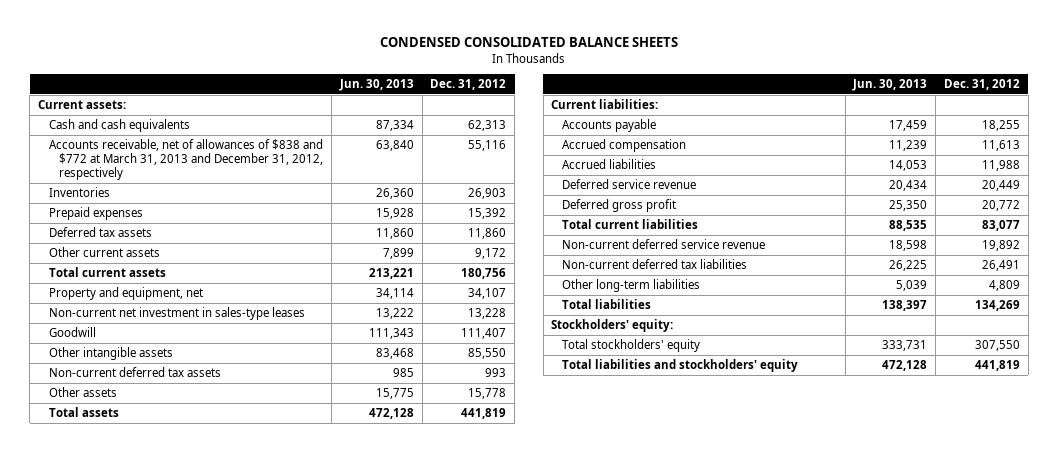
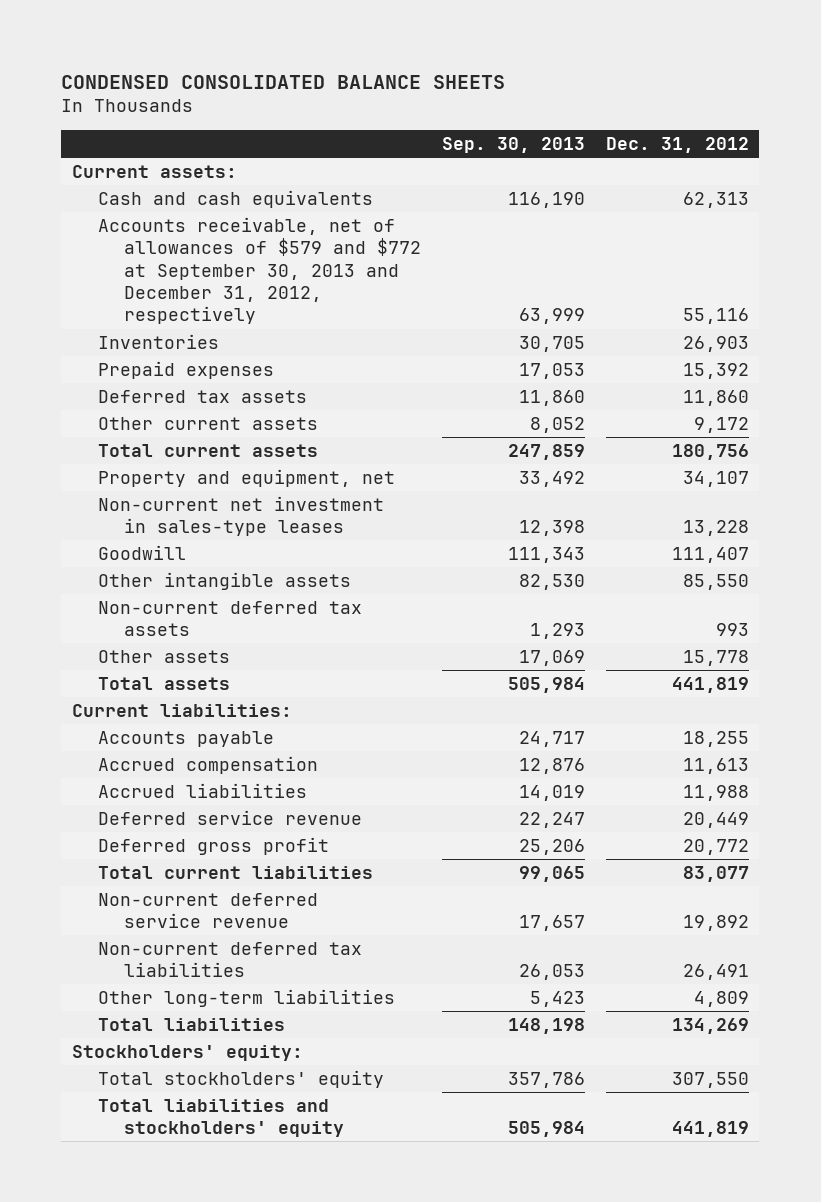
[338,79,414,92] Jun. 30, 2013 -> none
none -> [442,137,586,154] Sep. 30, 2013
[48,139,324,181] Accounts receivable, net of allowances of $838 and $772 at March 31, 2013 and December 31, 2012, respectively -> [98,216,422,325] Accounts receivable, net of allowances of $579 and $772 at September 30, 2013 and December 31, 2012, respectively

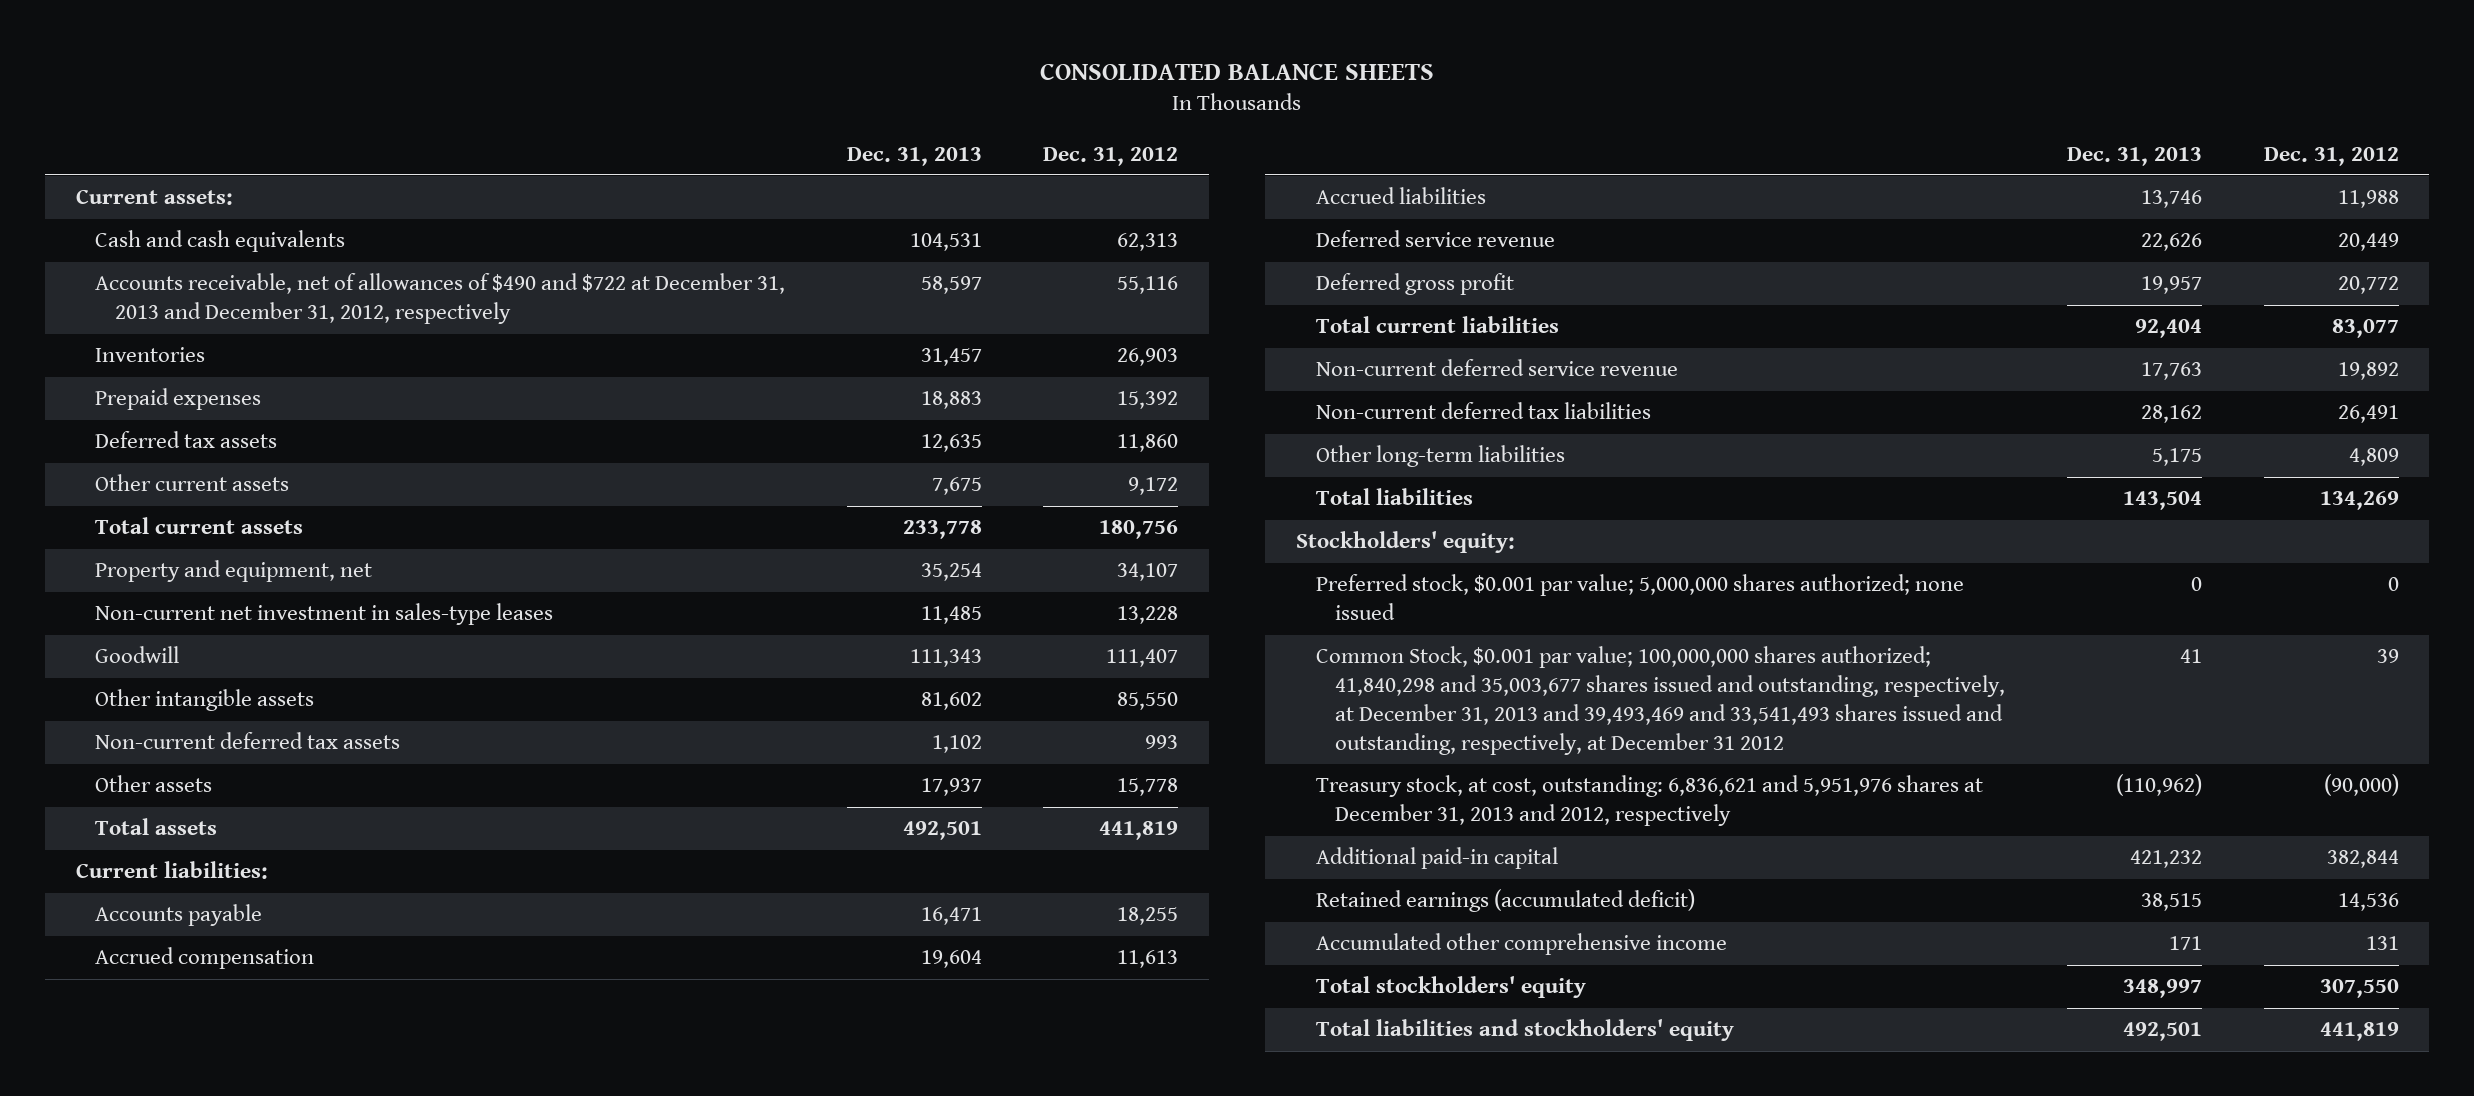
[61,74,506,89] CONDENSED CONSOLIDATED BALANCE SHEETS -> [1040,62,1435,80] CONSOLIDATED BALANCE SHEETS
[442,137,586,154] Sep. 30, 2013 -> none
none -> [846,146,982,166] Dec. 31, 2013
[98,216,422,325] Accounts receivable, net of allowances of $579 and $772 at September 30, 2013 and December 31, 2012, respectively -> [95,273,786,325] Accounts receivable, net of allowances of $490 and $722 at December 31, 2013 and December 31, 2012, respectively
none -> [1315,574,1964,621] Preferred stock, $0.001 par value; 5,000,000 shares authorized; none issued
none -> [1315,646,2006,756] Common Stock, $0.001 par value; 100,000,000 shares authorized; 41,840,298 and 35,003,677 shares issued and outstanding, respectively, at December 31, 2013 and 39,493,469 and 33,541,493 shares issued and outstanding, respectively, at December 31 2012
none -> [1315,775,1983,827] Treasury stock, at cost, outstanding: 6,836,621 and 5,951,976 shares at December 31, 2013 and 2012, respectively
none -> [1315,847,1558,870] Additional paid-in capital
none -> [1315,889,1695,913] Retained earnings (accumulated deficit)
none -> [1315,933,1727,956] Accumulated other comprehensive income

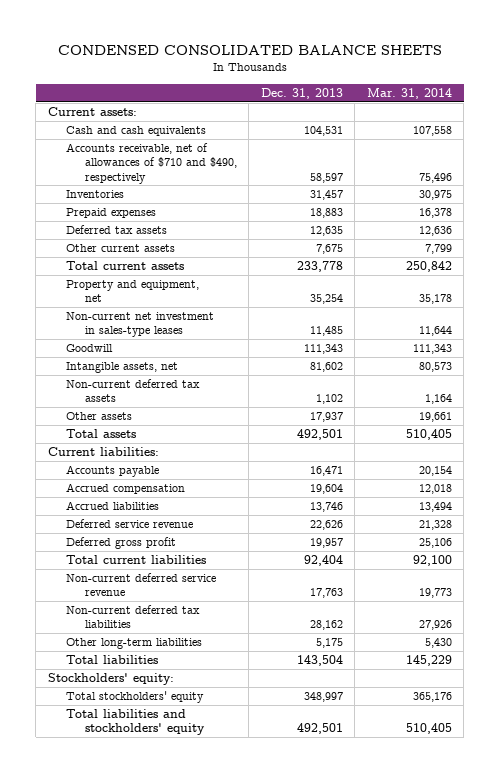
[1040,62,1435,80] CONSOLIDATED BALANCE SHEETS -> [57,44,442,55] CONDENSED CONSOLIDATED BALANCE SHEETS
[1043,146,1179,166] Dec. 31, 2012 -> none
none -> [366,87,452,99] Mar. 31, 2014
[95,273,786,325] Accounts receivable, net of allowances of $490 and $722 at December 31, 2013 and December 31, 2012, respectively -> [66,143,237,184] Accounts receivable, net of allowances of $710 and $490, respectively
[95,689,315,712] Other intangible assets -> [66,362,179,374] Intangible assets, net
[1315,574,1964,621] Preferred stock, $0.001 par value; 5,000,000 shares authorized; none issued -> none
[1315,646,2006,756] Common Stock, $0.001 par value; 100,000,000 shares authorized; 41,840,298 and 35,003,677 shares issued and outstanding, respectively, at December 31, 2013 and 39,493,469 and 33,541,493 shares issued and outstanding, respectively, at December 31 2012 -> none
[1315,775,1983,827] Treasury stock, at cost, outstanding: 6,836,621 and 5,951,976 shares at December 31, 2013 and 2012, respectively -> none
[1315,847,1558,870] Additional paid-in capital -> none
[1315,889,1695,913] Retained earnings (accumulated deficit) -> none
[1315,933,1727,956] Accumulated other comprehensive income -> none

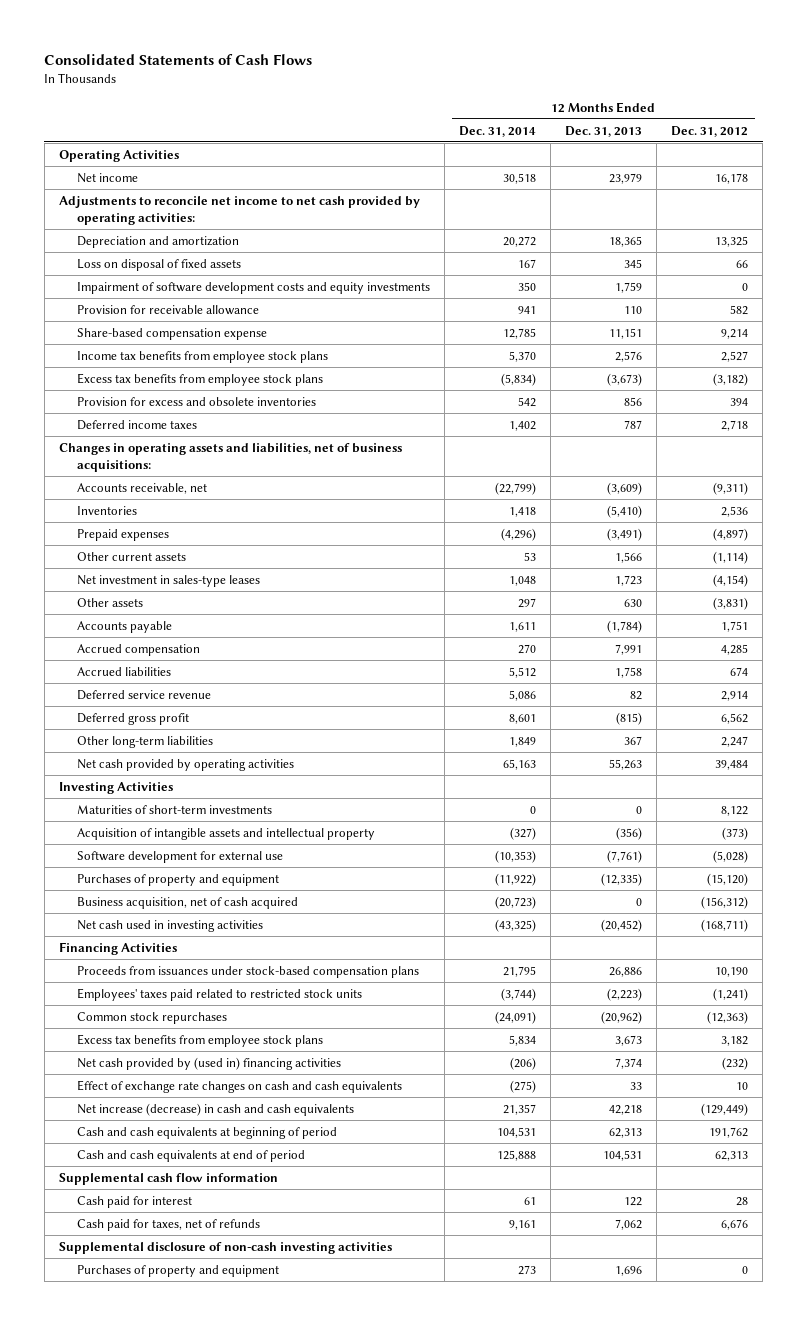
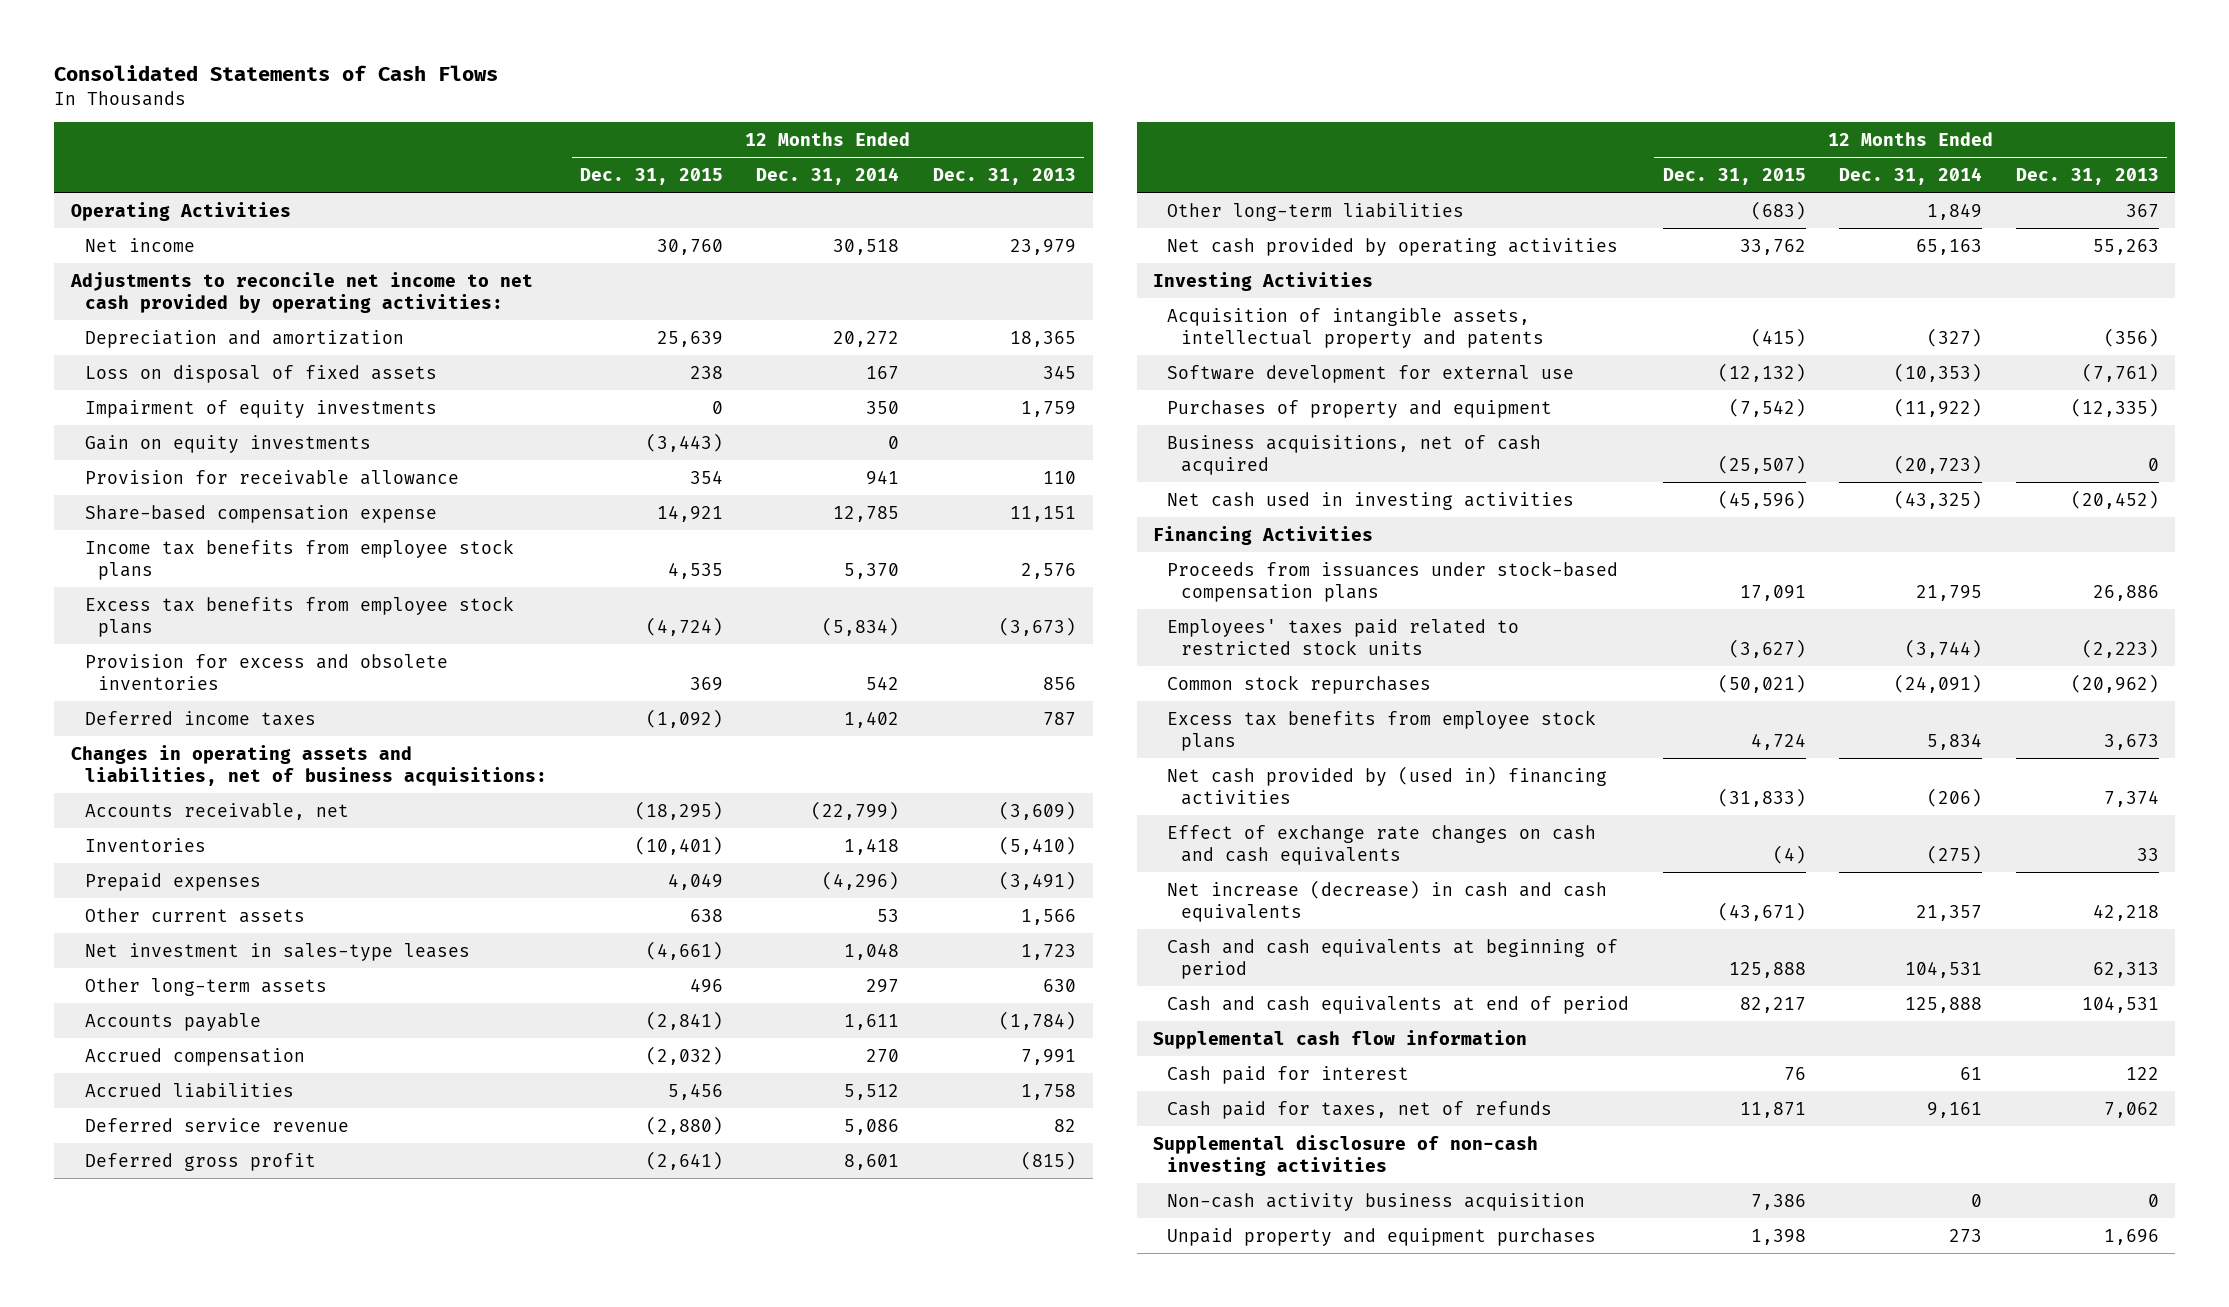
[671,125,749,137] Dec. 31, 2012 -> none
none -> [579,167,723,185] Dec. 31, 2015
[76,281,430,294] Impairment of software development costs and equity investments -> [84,399,437,418] Impairment of equity investments
none -> [84,434,371,453] Gain on equity investments
[76,597,143,607] Other assets -> [84,977,327,996] Other long-term assets
[76,804,272,814] Maturities of short-term investments -> none
[76,827,375,840] Acquisition of intangible assets and intellectual property -> [1167,307,1545,348] Acquisition of intangible assets, intellectual property and patents
[76,896,298,909] Business acquisition, net of cash acquired -> [1167,434,1542,475] Business acquisitions, net of cash acquired
none -> [1167,1192,1586,1211] Non-cash activity business acquisition
[76,1264,279,1277] Purchases of property and equipment -> [1167,1227,1597,1246] Unpaid property and equipment purchases

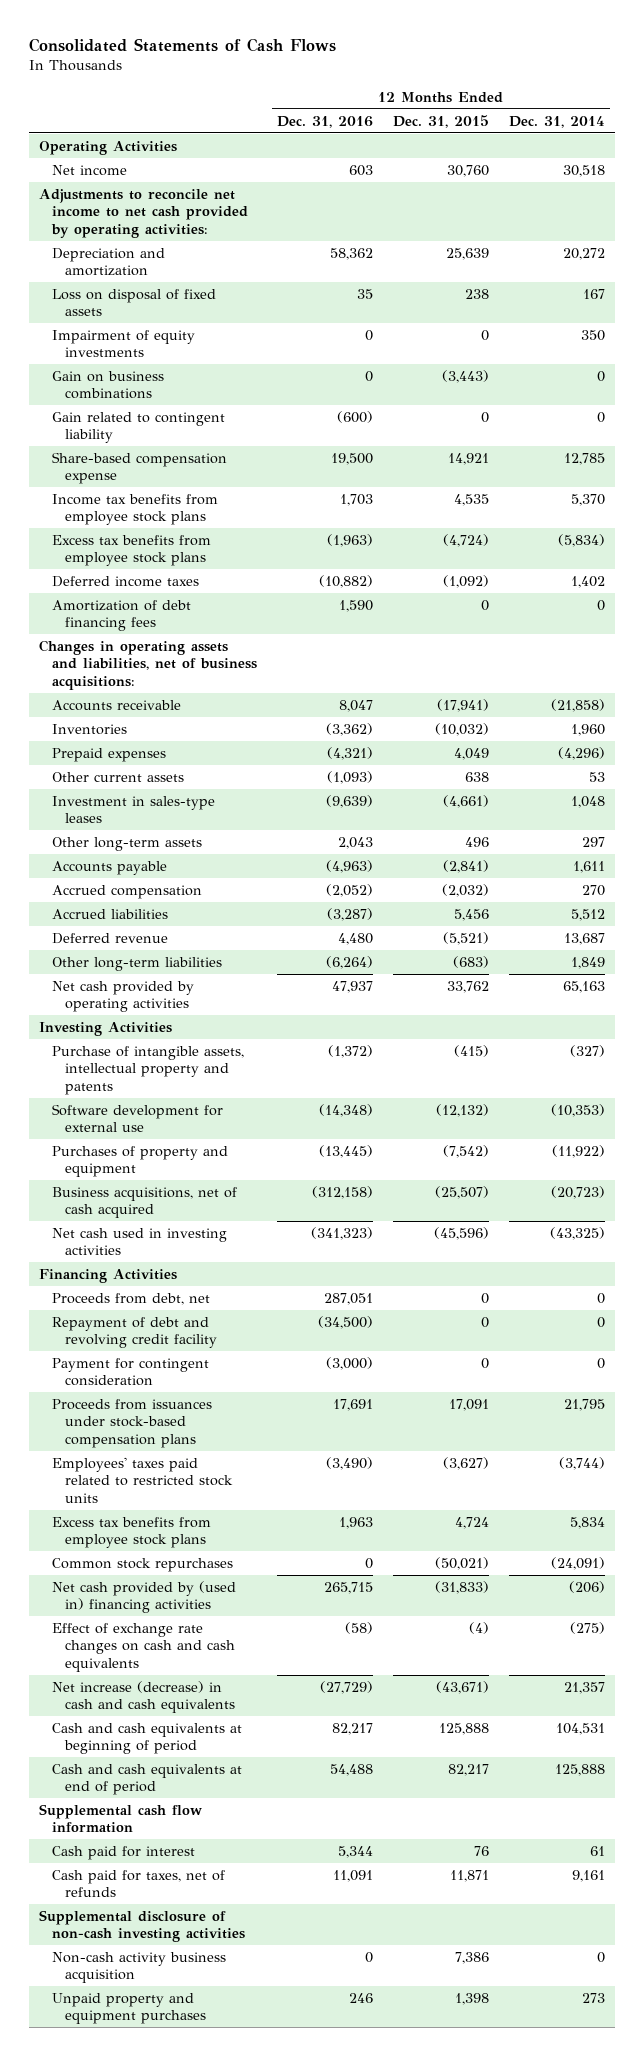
[932,167,1076,185] Dec. 31, 2013 -> none
none -> [276,115,373,128] Dec. 31, 2016
[84,469,459,485] Provision for receivable allowance -> none
[84,434,371,453] Gain on equity investments -> [51,370,164,400] Gain on business combinations
none -> [51,411,225,444] Gain related to contingent liability
[84,653,448,690] Provision for excess and obsolete inventories -> none
none -> [51,599,191,632] Amortization of debt financing fees
[84,802,349,820] Accounts receivable, net -> [51,699,181,711] Accounts receivable
[634,800,723,820] (18,295) -> [436,698,489,712] (17,941)
[811,800,900,820] (22,799) -> [551,698,606,712] (21,858)
[634,835,723,855] (10,401) -> [434,722,489,736] (10,032)
[844,837,900,855] 1,418 -> [571,723,606,736] 1,960
[84,942,470,961] Net investment in sales-type leases -> [51,795,215,824] Investment in sales-type leases
[84,1152,316,1171] Deferred gross profit -> none
[84,1117,349,1132] Deferred service revenue -> [51,932,168,944] Deferred revenue
[645,1115,723,1135] (2,880) -> [442,931,489,945] (5,521)
[844,1118,900,1135] 5,086 -> [564,932,606,945] 13,687
[1167,307,1545,348] Acquisition of intangible assets, intellectual property and patents -> [51,1045,244,1095] Purchase of intangible assets, intellectual property and patents
none -> [51,1292,210,1305] Proceeds from debt, net
none -> [51,1316,217,1349] Repayment of debt and revolving credit facility
none -> [51,1357,209,1387] Payment for contingent consideration
[1167,674,1432,694] Common stock repurchases -> [51,1557,233,1572] Common stock repurchases

